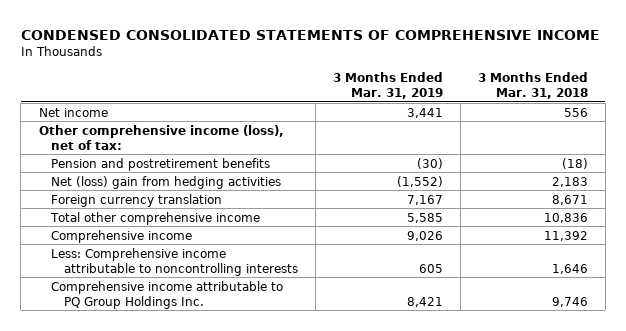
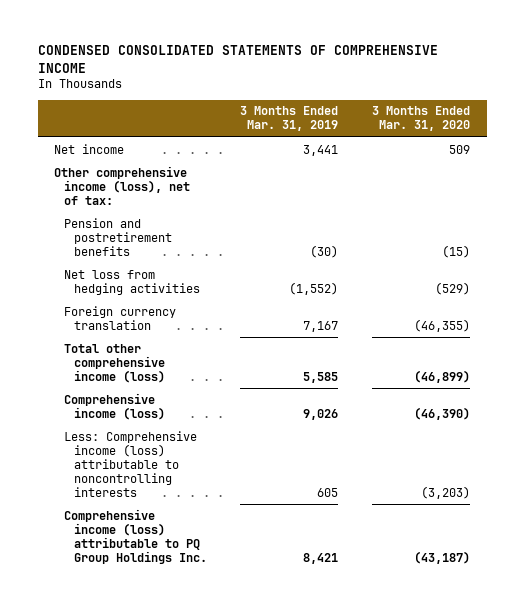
[477,72,588,100] 3 Months Ended Mar. 31, 2018 -> none
none -> [372,106,471,132] 3 Months Ended Mar. 31, 2020
[51,175,282,189] Net (loss) gain from hedging activities -> [64,269,200,295] Net loss from hedging activities
[50,211,261,225] Total other comprehensive income -> [64,343,165,383] Total other comprehensive income (loss)
[51,229,193,243] Comprehensive income -> [64,392,165,420] Comprehensive income (loss)
[51,247,298,276] Less: Comprehensive income attributable to noncontrolling interests -> [64,430,198,497] Less: Comprehensive income (loss) attributable to noncontrolling interests
[51,280,284,309] Comprehensive income attributable to PQ Group Holdings Inc. -> [64,508,207,564] Comprehensive income (loss) attributable to PQ Group Holdings Inc.

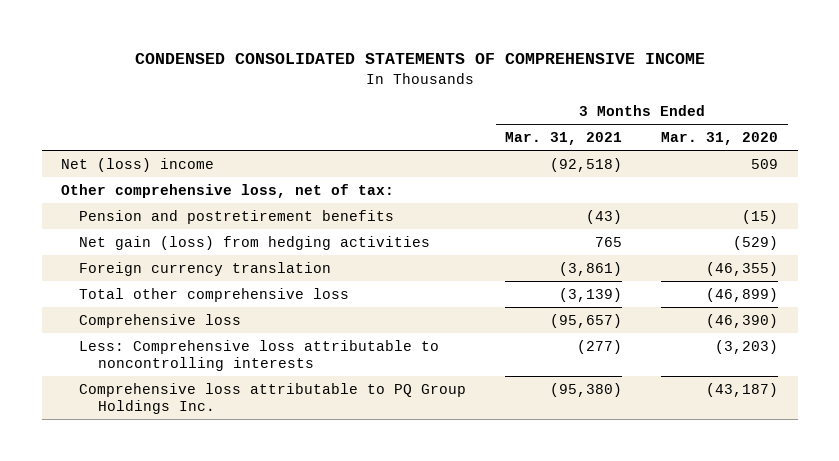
[240,106,339,132] 3 Months Ended Mar. 31, 2019 -> none
none -> [505,132,623,146] Mar. 31, 2021
[54,143,125,154] Net income -> [61,157,215,172] Net (loss) income
[54,165,191,205] Other comprehensive income (loss), net of tax: -> [61,183,395,198] Other comprehensive loss, net of tax:
[64,269,200,295] Net loss from hedging activities -> [79,235,431,250] Net gain (loss) from hedging activities
[64,343,165,383] Total other comprehensive income (loss) -> [79,287,350,302] Total other comprehensive loss
[64,392,165,420] Comprehensive income (loss) -> [79,313,242,328] Comprehensive loss
[64,430,198,497] Less: Comprehensive income (loss) attributable to noncontrolling interests -> [79,339,440,371] Less: Comprehensive loss attributable to noncontrolling interests
[64,508,207,564] Comprehensive income (loss) attributable to PQ Group Holdings Inc. -> [79,382,467,414] Comprehensive loss attributable to PQ Group Holdings Inc.

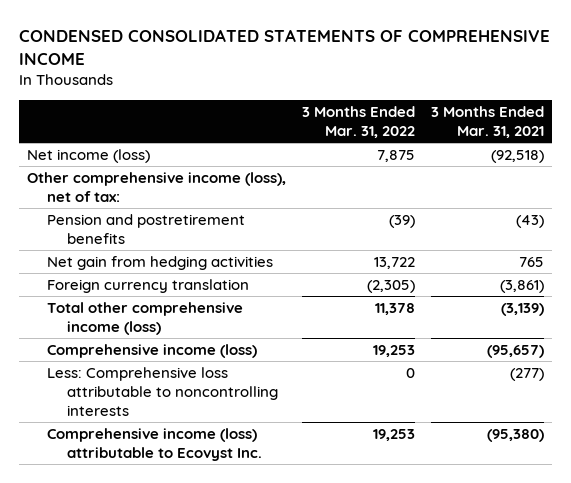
[661,132,779,146] Mar. 31, 2020 -> none
none -> [301,105,415,138] 3 Months Ended Mar. 31, 2022
[61,157,215,172] Net (loss) income -> [26,148,150,163] Net income (loss)
[61,183,395,198] Other comprehensive loss, net of tax: -> [26,171,286,202] Other comprehensive income (loss), net of tax:
[79,235,431,250] Net gain (loss) from hedging activities -> [46,255,273,270] Net gain from hedging activities
[79,287,350,302] Total other comprehensive loss -> [46,301,243,335] Total other comprehensive income (loss)
[79,313,242,328] Comprehensive loss -> [46,343,257,358] Comprehensive income (loss)
[79,382,467,414] Comprehensive loss attributable to PQ Group Holdings Inc. -> [46,427,263,461] Comprehensive income (loss) attributable to Ecovyst Inc.

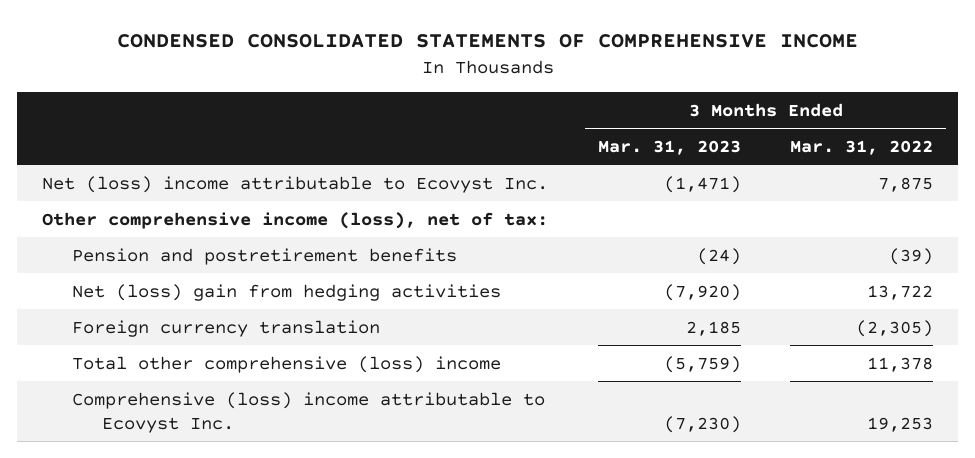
[430,105,544,138] 3 Months Ended Mar. 31, 2021 -> none
none -> [597,140,741,156] Mar. 31, 2023
[26,148,150,163] Net income (loss) -> [42,175,549,193] Net (loss) income attributable to Ecovyst Inc.
[46,255,273,270] Net gain from hedging activities -> [72,283,502,301] Net (loss) gain from hedging activities
[46,343,257,358] Comprehensive income (loss) -> none
[46,366,279,416] Less: Comprehensive loss attributable to noncontrolling interests -> none
[46,301,243,335] Total other comprehensive income (loss) -> [72,355,502,373] Total other comprehensive (loss) income
[46,427,263,461] Comprehensive income (loss) attributable to Ecovyst Inc. -> [72,391,546,433] Comprehensive (loss) income attributable to Ecovyst Inc.

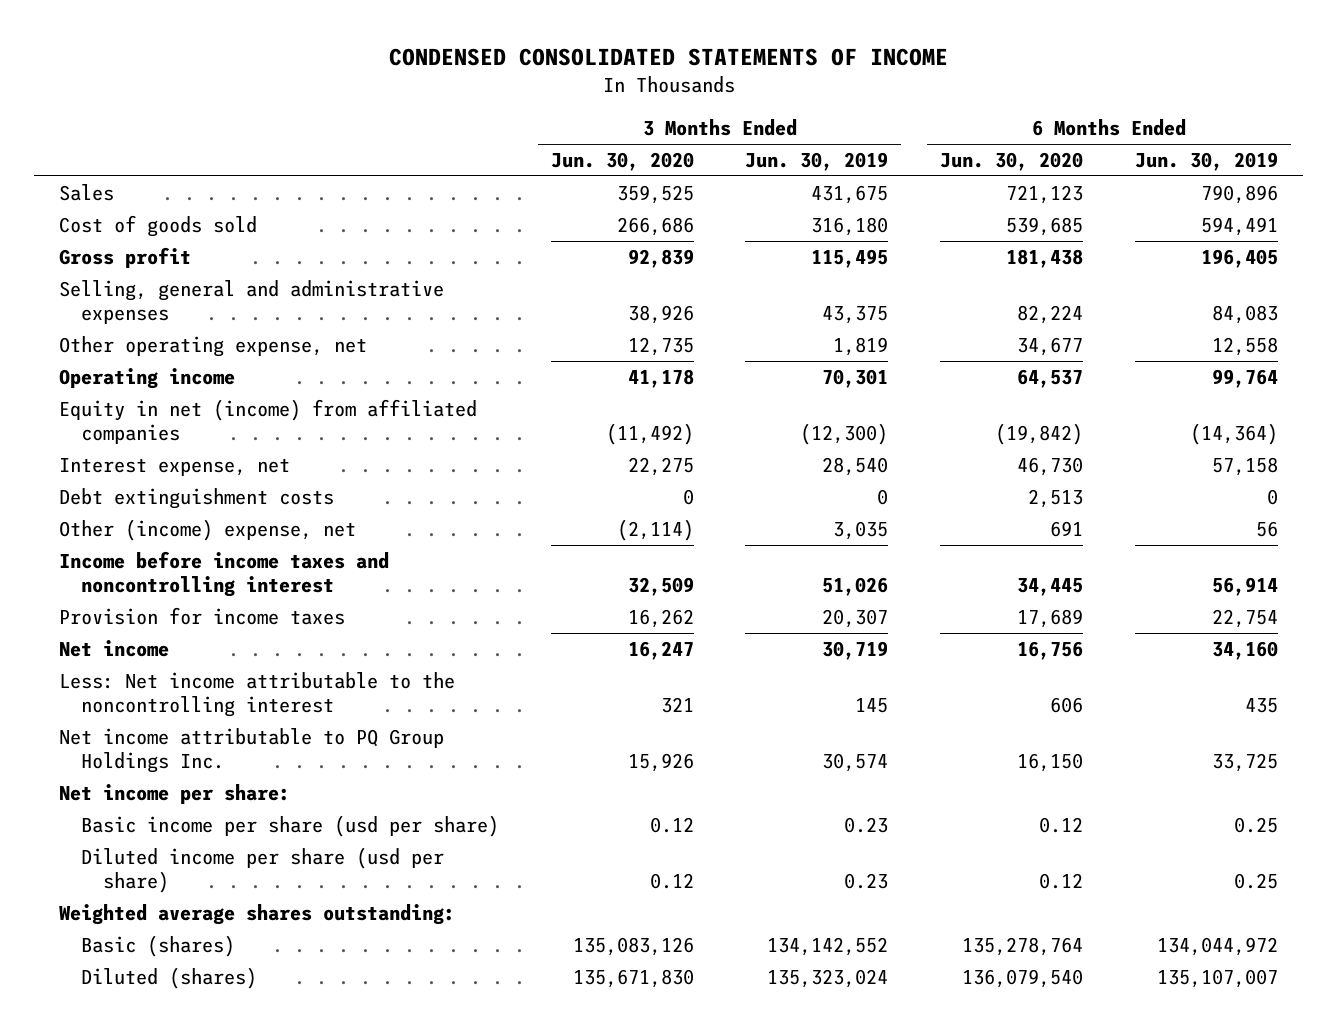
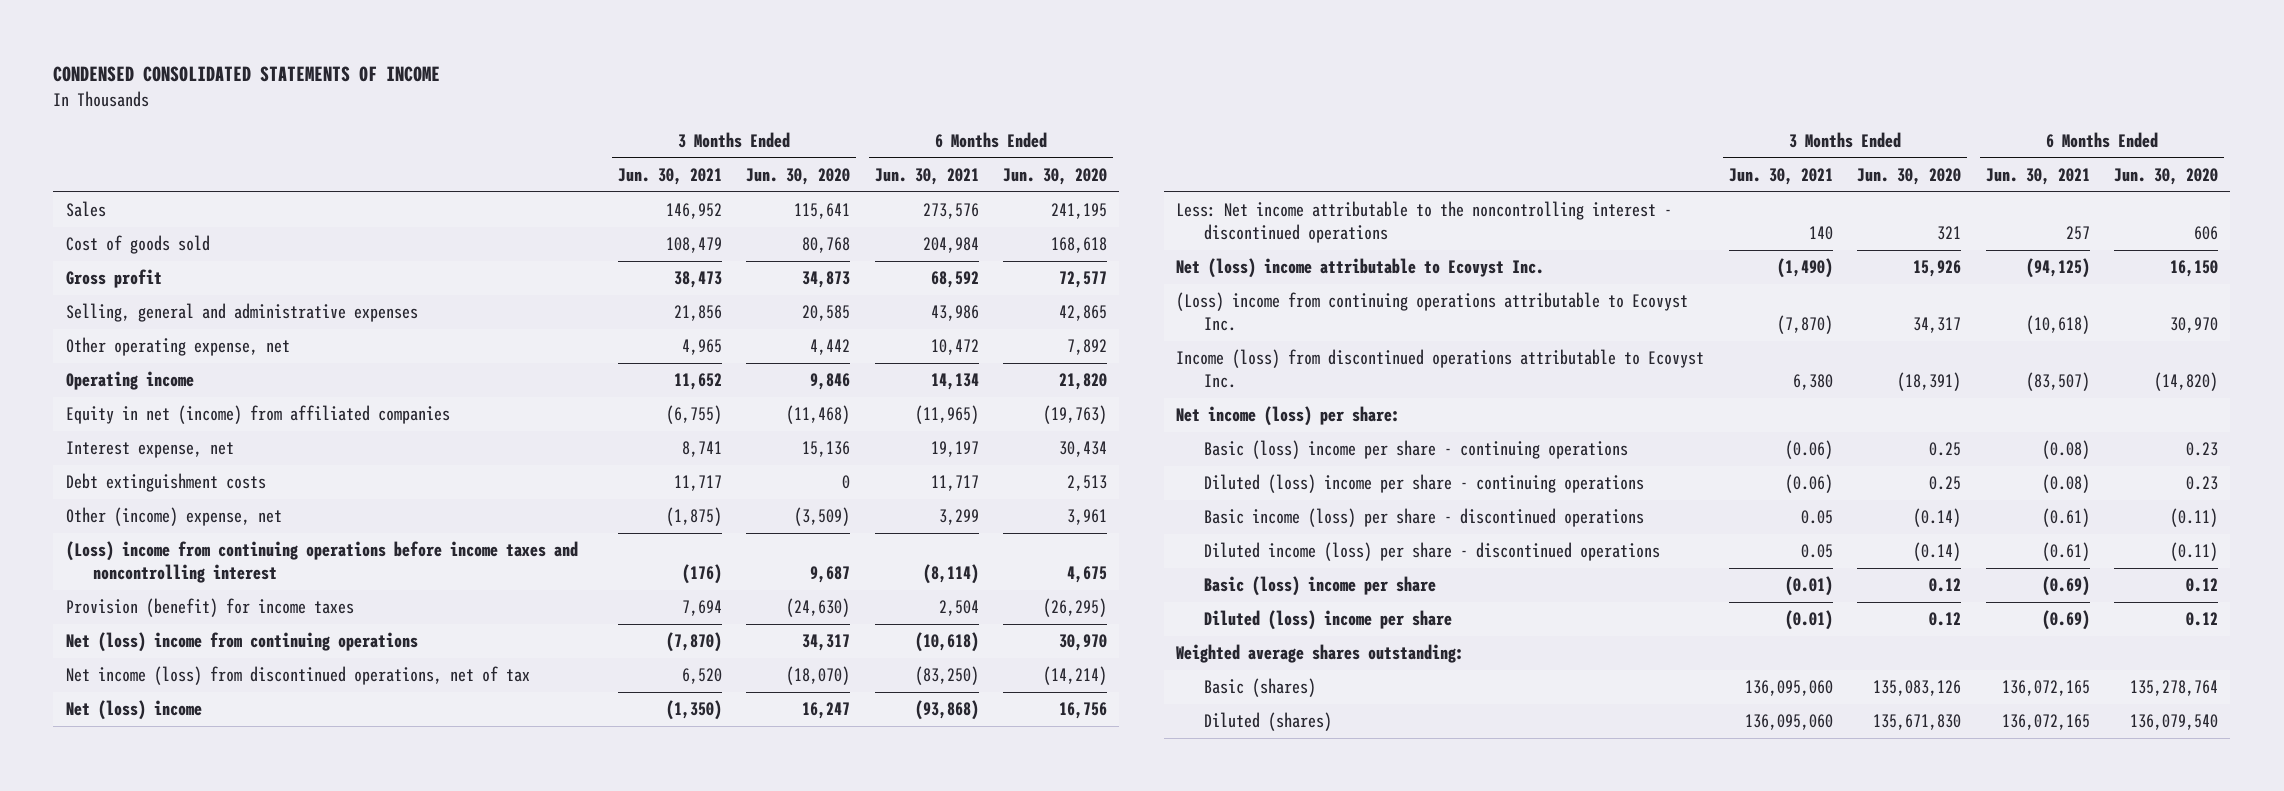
[745,151,889,171] Jun. 30, 2019 -> none
[1134,151,1278,171] Jun. 30, 2019 -> none
none -> [617,168,722,186] Jun. 30, 2021
none -> [874,168,979,186] Jun. 30, 2021
[616,184,694,204] 359,525 -> [794,203,851,220] 115,641
[1006,184,1084,204] 721,123 -> [1051,203,1108,220] 241,195
[616,216,694,236] 266,686 -> [802,237,851,254] 80,768
[1006,216,1084,236] 539,685 -> [1051,237,1108,254] 168,618
[627,248,694,268] 92,839 -> [802,271,851,289] 34,873
[1006,248,1084,268] 181,438 -> [1059,271,1108,289] 72,577
[627,305,694,325] 38,926 -> [802,305,851,322] 20,585
[1017,305,1084,325] 82,224 -> [1059,305,1108,322] 42,865
[627,336,694,356] 12,735 -> [810,339,851,356] 4,442
[1017,336,1084,356] 34,677 -> [1067,339,1108,356] 7,892
[627,368,694,388] 41,178 -> [810,373,851,391] 9,846
[1017,368,1084,388] 64,537 -> [1059,373,1108,391] 21,820
[605,423,694,446] (11,492) -> [786,405,851,425] (11,468)
[995,423,1084,446] (19,842) -> [1043,405,1108,425] (19,763)
[627,456,694,476] 22,275 -> [802,441,851,458] 15,136
[1017,456,1084,476] 46,730 -> [1059,441,1108,458] 30,434
[616,518,694,541] (2,114) -> [794,507,851,527] (3,509)
[1050,520,1084,537] 691 -> [1067,509,1108,526] 3,961
[59,550,390,598] Income before income taxes and noncontrolling interest -> [65,541,578,584] (Loss) income from continuing operations before income taxes and noncontrolling interest
[627,577,694,597] 32,509 -> [810,566,851,584] 9,687
[1017,578,1084,597] 34,445 -> [1067,566,1108,584] 4,675
[59,606,346,625] Provision for income taxes -> [65,598,354,618] Provision (benefit) for income taxes
[627,608,694,628] 16,262 -> [786,598,851,618] (24,630)
[1017,608,1084,628] 17,689 -> [1043,598,1108,618] (26,295)
none -> [65,632,418,653] Net (loss) income from continuing operations
none -> [65,666,530,686] Net income (loss) from discontinued operations, net of tax
[59,639,170,657] Net income -> [65,700,202,721] Net (loss) income
[59,671,456,718] Less: Net income attributable to the noncontrolling interest -> [1176,201,1673,244] Less: Net income attributable to the noncontrolling interest - discontinued operations
[59,727,445,774] Net income attributable to PQ Group Holdings Inc. -> [1176,258,1545,279] Net (loss) income attributable to Ecovyst Inc.
none -> [1176,292,1689,332] (Loss) income from continuing operations attributable to Ecovyst Inc.
none -> [1176,349,1705,389] Income (loss) from discontinued operations attributable to Ecovyst Inc.
[59,783,291,804] Net income per share: -> [1176,406,1401,427] Net income (loss) per share:
none -> [1204,440,1629,460] Basic (loss) income per share - continuing operations
none -> [1204,474,1645,494] Diluted (loss) income per share - continuing operations
none -> [1204,508,1645,528] Basic income (loss) per share - discontinued operations
none -> [1204,542,1661,562] Diluted income (loss) per share - discontinued operations
[81,814,500,837] Basic income per share (usd per share) -> [1204,576,1437,597] Basic (loss) income per share
[81,846,445,894] Diluted income per share (usd per share) -> [1204,610,1453,631] Diluted (loss) income per share

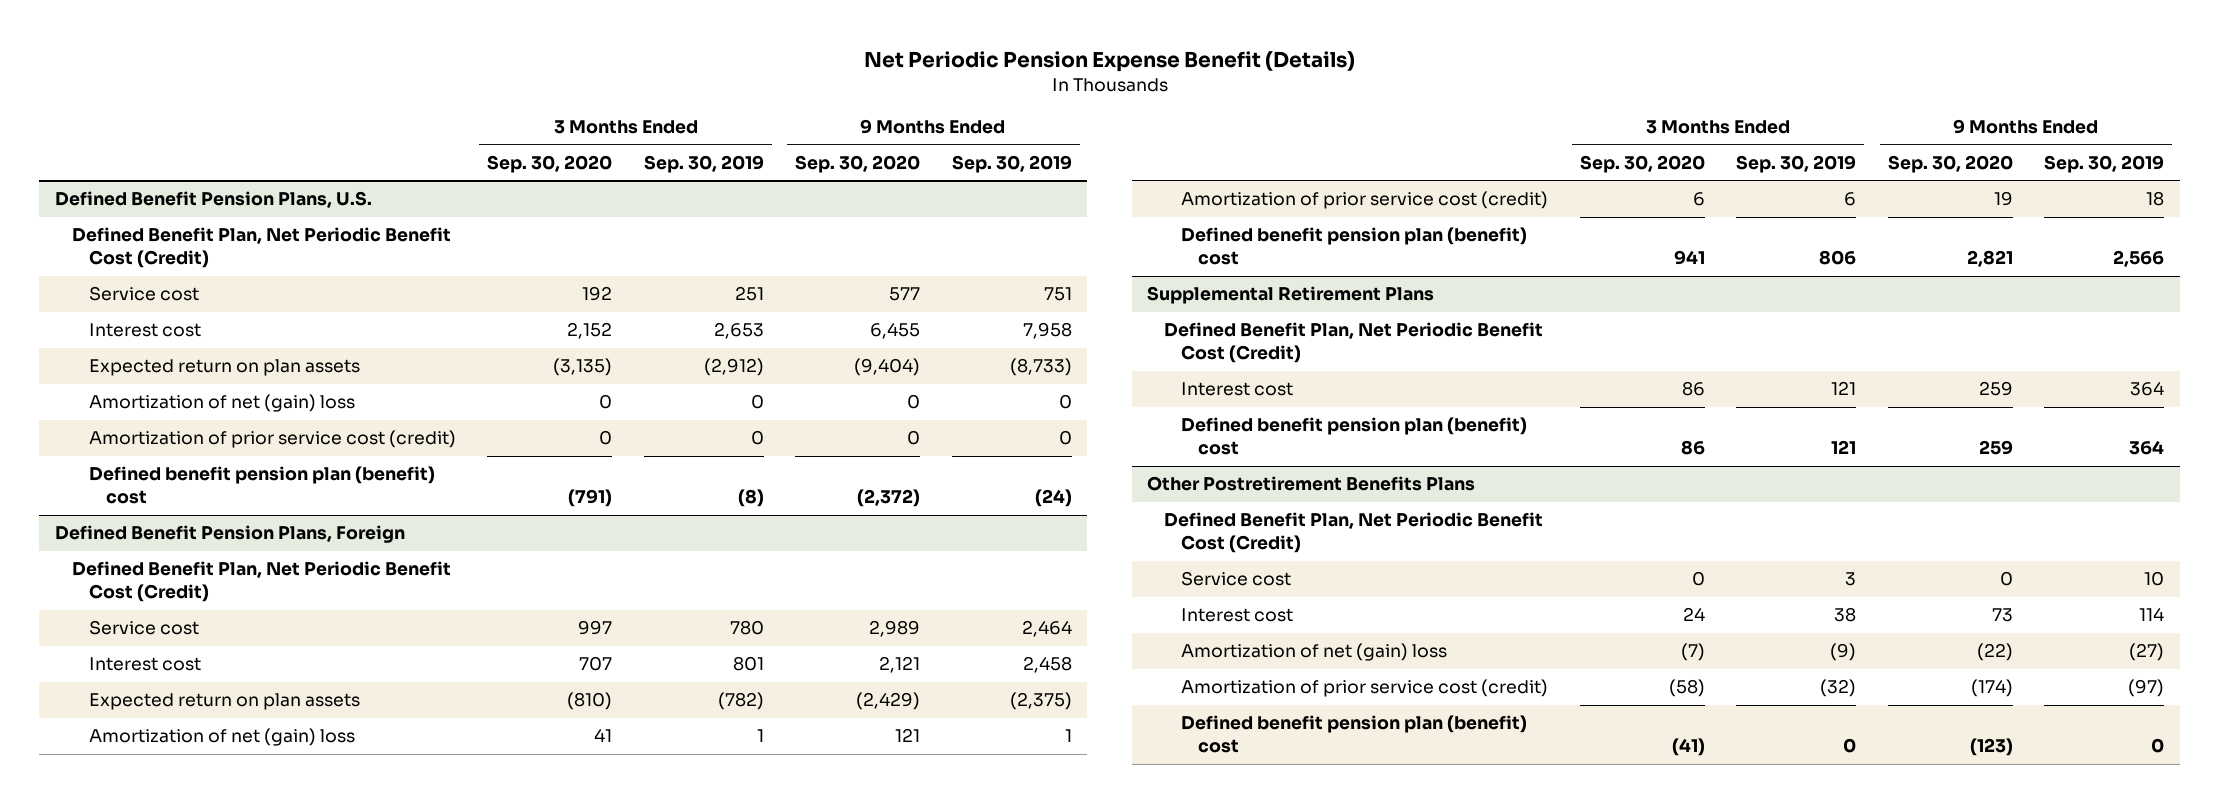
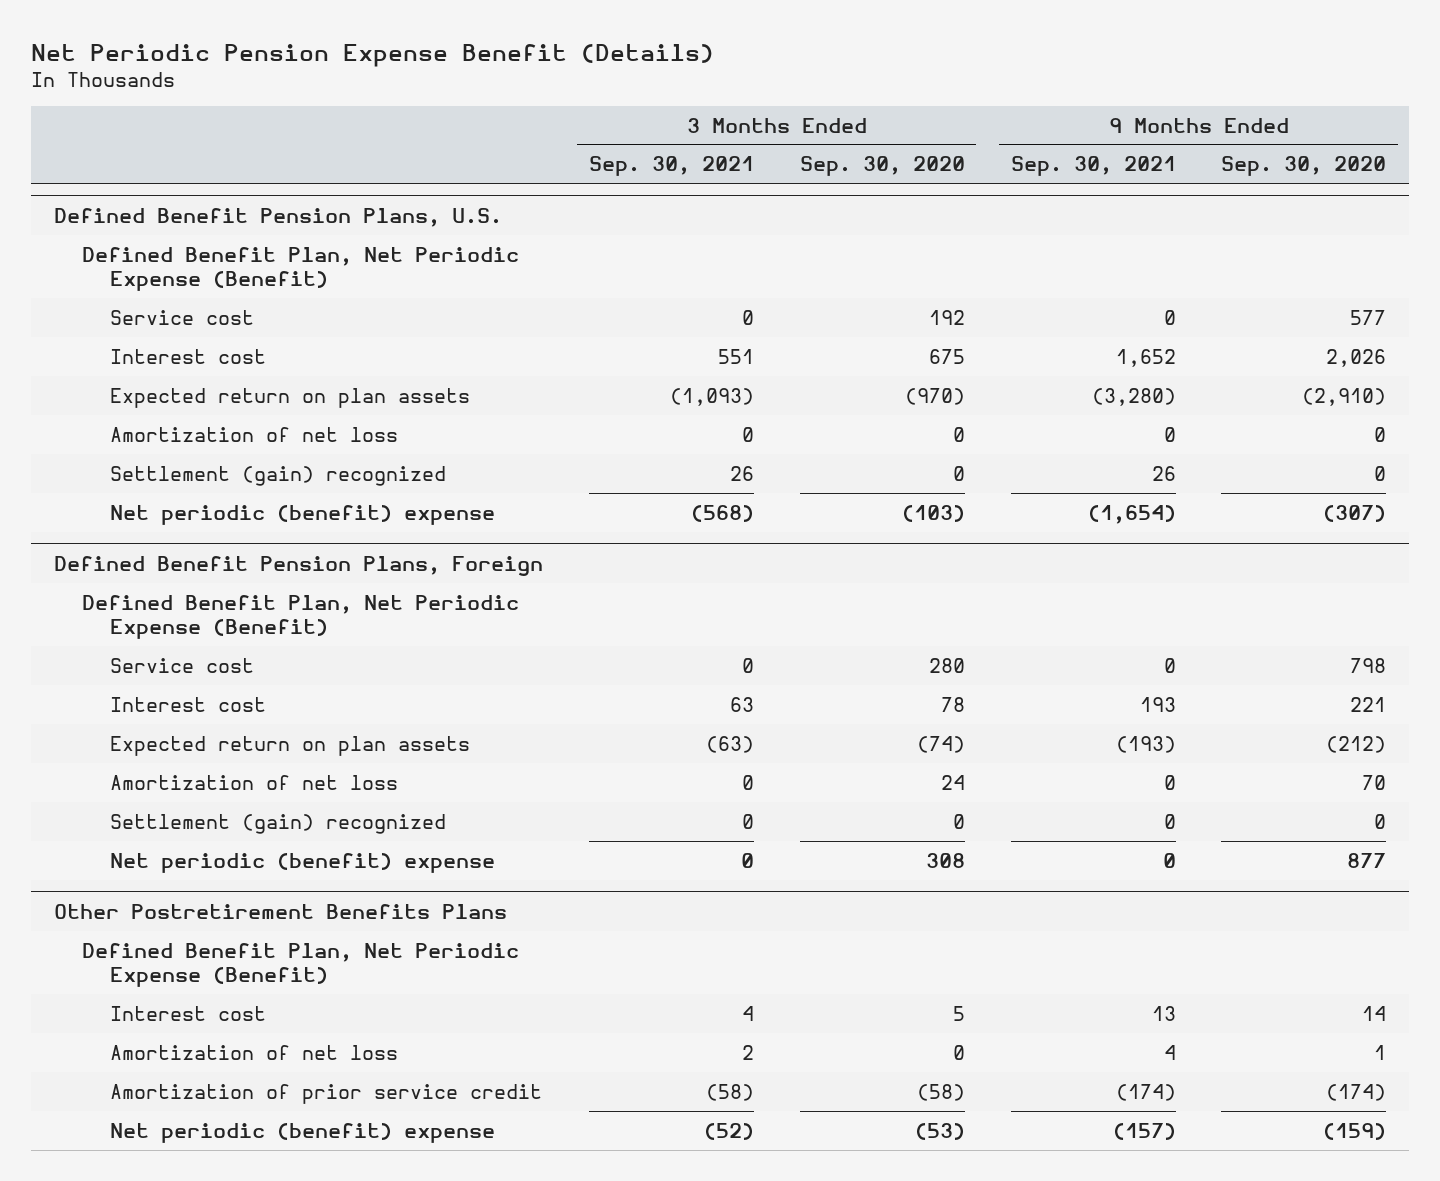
[643,154,764,173] Sep. 30, 2019 -> none
[951,154,1072,173] Sep. 30, 2019 -> none
none -> [588,156,754,177] Sep. 30, 2021
none -> [1010,156,1176,177] Sep. 30, 2021
[71,227,451,269] Defined Benefit Plan, Net Periodic Benefit Cost (Credit) -> [82,246,520,291] Defined Benefit Plan, Net Periodic Expense (Benefit)
[88,430,456,449] Amortization of prior service cost (credit) -> none
[88,466,435,505] Defined benefit pension plan (benefit) cost -> none
[567,322,613,340] 2,152 -> [928,348,965,364] 675
[870,322,921,340] 6,455 -> [1326,348,1387,367] 2,026
[553,358,613,377] (3,135) -> [904,387,965,405] (970)
[854,358,921,377] (9,404) -> [1302,387,1387,406] (2,910)
[88,394,355,413] Amortization of net (gain) loss -> [110,426,399,442] Amortization of net loss
none -> [110,465,447,486] Settlement (gain) recognized
none -> [110,504,496,525] Net periodic (benefit) expense
[1181,191,1549,210] Amortization of prior service cost (credit) -> none
[1181,227,1528,266] Defined benefit pension plan (benefit) cost -> none
[1147,286,1435,305] Supplemental Retirement Plans -> none
[1164,322,1544,364] Defined Benefit Plan, Net Periodic Benefit Cost (Credit) -> none
[1181,382,1294,397] Interest cost -> none
[1181,417,1528,456] Defined benefit pension plan (benefit) cost -> none
[71,561,451,603] Defined Benefit Plan, Net Periodic Benefit Cost (Credit) -> [82,594,520,639] Defined Benefit Plan, Net Periodic Expense (Benefit)
[578,620,613,636] 997 -> [928,657,965,673] 280
[869,620,921,638] 2,989 -> [1350,657,1387,673] 798
[579,656,613,672] 707 -> [940,696,965,712] 78
[879,656,921,674] 2,121 -> [1350,696,1387,712] 221
[567,692,613,711] (810) -> [916,735,965,753] (74)
[856,692,921,711] (2,429) -> [1326,735,1387,753] (212)
[88,728,355,747] Amortization of net (gain) loss -> [110,774,399,790] Amortization of net loss
[594,728,613,743] 41 -> [940,774,965,790] 24
[895,728,921,743] 121 -> [1362,774,1387,790] 70
none -> [110,813,447,834] Settlement (gain) recognized
none -> [110,852,496,873] Net periodic (benefit) expense
[1181,571,1292,587] Service cost -> none
[1181,715,1528,754] Defined benefit pension plan (benefit) cost -> none
[1164,512,1544,554] Defined Benefit Plan, Net Periodic Benefit Cost (Credit) -> [82,942,520,987] Defined Benefit Plan, Net Periodic Expense (Benefit)
[1682,607,1705,622] 24 -> [952,1005,965,1021] 5
[1991,608,2013,623] 73 -> [1362,1005,1387,1021] 14
[1181,643,1448,662] Amortization of net (gain) loss -> [110,1044,399,1060] Amortization of net loss
[1680,643,1705,662] (7) -> [952,1044,965,1060] 0
[1976,643,2013,662] (22) -> [1374,1044,1387,1060] 1
[1181,679,1549,698] Amortization of prior service cost (credit) -> [110,1083,543,1104] Amortization of prior service credit
none -> [110,1122,496,1143] Net periodic (benefit) expense

